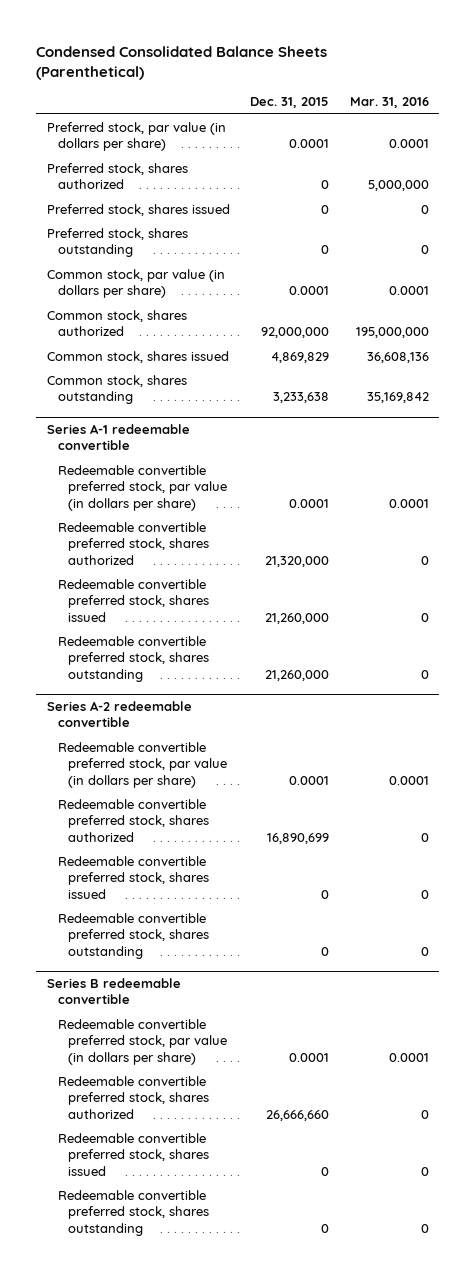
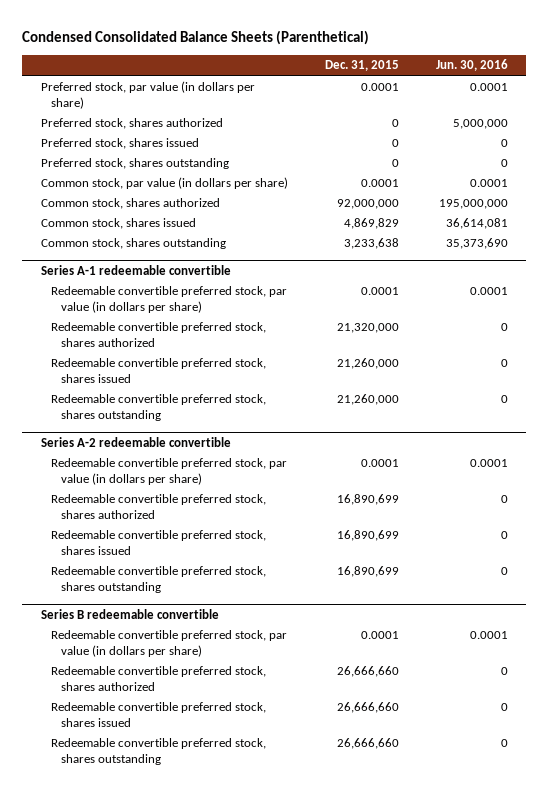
[349,97,429,109] Mar. 31, 2016 -> none
none -> [435,59,508,72] Jun. 30, 2016
[321,889,330,899] 0 -> [336,530,399,542] 16,890,699
[321,946,330,956] 0 -> [336,566,399,578] 16,890,699
[321,1166,330,1176] 0 -> [336,702,399,714] 26,666,660
[321,1223,330,1233] 0 -> [336,738,399,750] 26,666,660

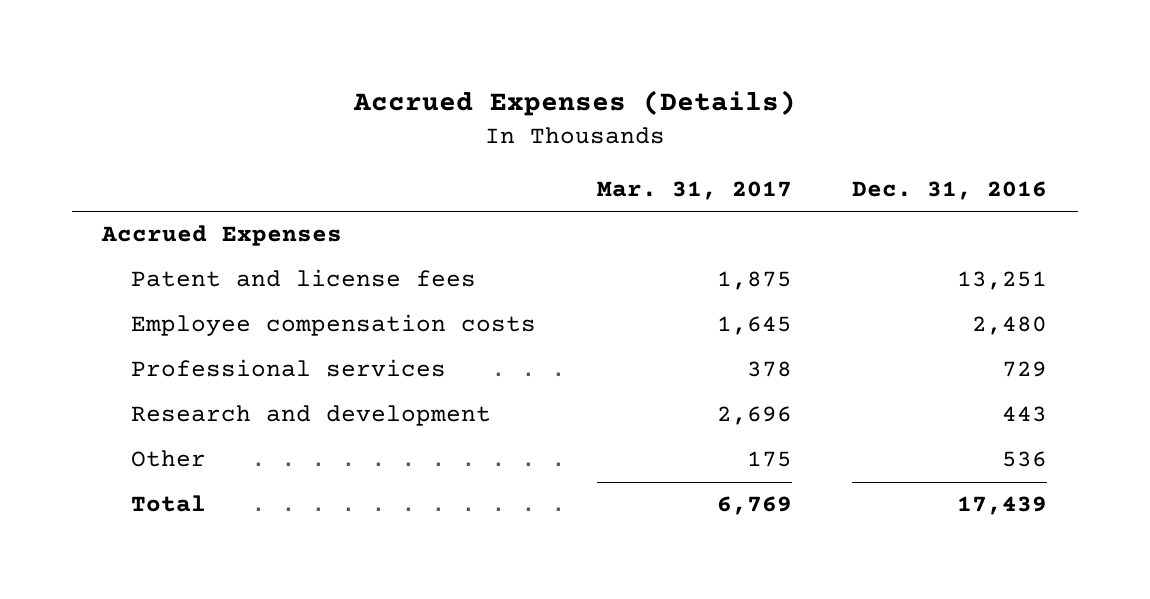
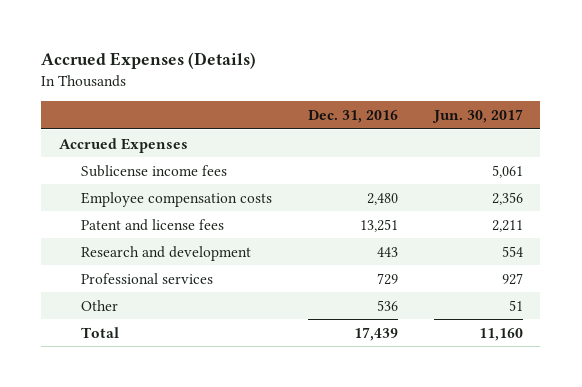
[596,181,792,201] Mar. 31, 2017 -> none
none -> [431,108,523,123] Jun. 30, 2017
none -> [80,164,227,177] Sublicense income fees
[130,269,476,288] Patent and license fees -> [80,218,224,231] Patent and license fees
[130,359,446,378] Professional services -> [80,272,213,284] Professional services

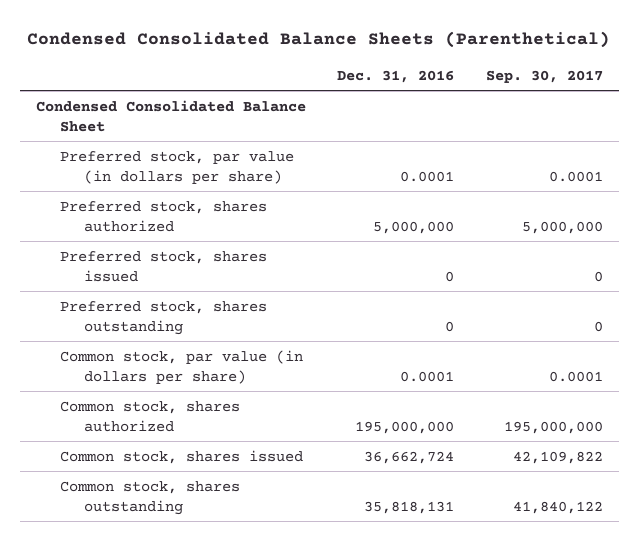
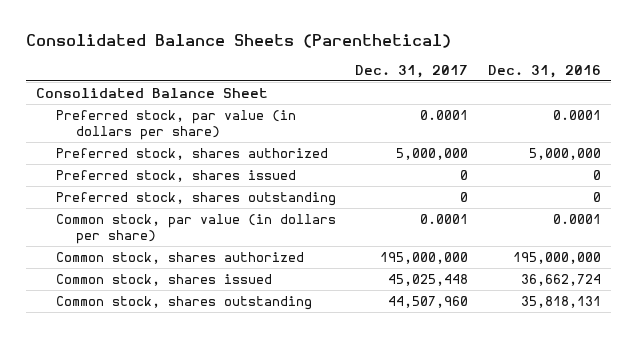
[27,31,611,49] Condensed Consolidated Balance Sheets (Parenthetical) -> [25,34,451,49] Consolidated Balance Sheets (Parenthetical)
[486,69,604,83] Sep. 30, 2017 -> none
none -> [355,64,469,78] Dec. 31, 2017
[35,99,306,132] Condensed Consolidated Balance Sheet -> [35,87,268,98] Consolidated Balance Sheet

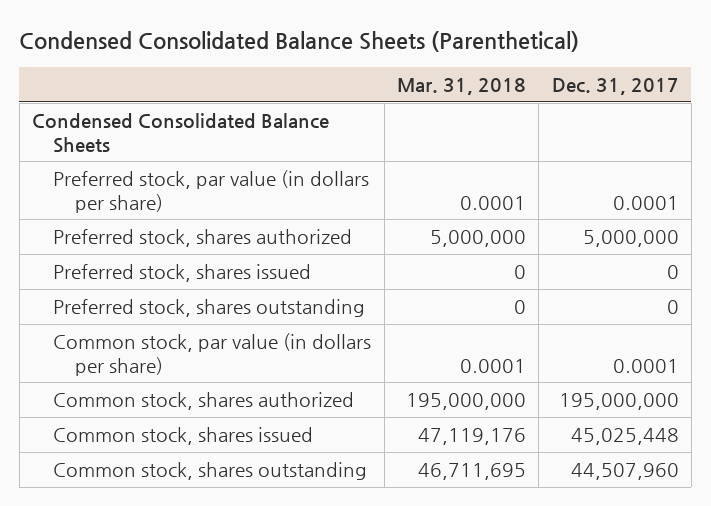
[25,34,451,49] Consolidated Balance Sheets (Parenthetical) -> [19,31,580,53] Condensed Consolidated Balance Sheets (Parenthetical)
[487,64,601,78] Dec. 31, 2016 -> none
none -> [396,78,526,96] Mar. 31, 2018
[35,87,268,98] Consolidated Balance Sheet -> [31,112,329,153] Condensed Consolidated Balance Sheets

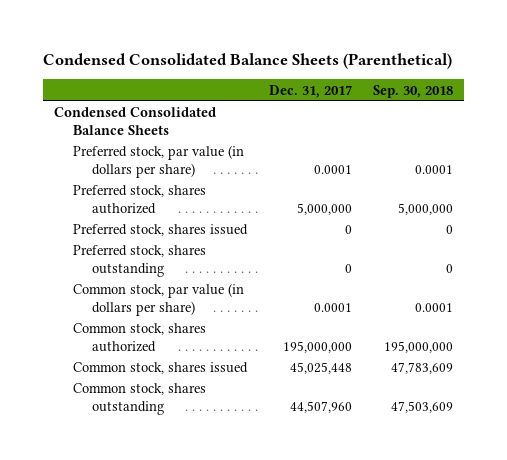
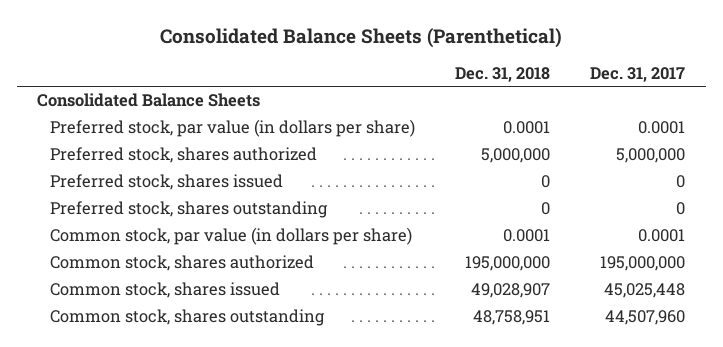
[42,52,452,69] Condensed Consolidated Balance Sheets (Parenthetical) -> [160,27,563,48] Consolidated Balance Sheets (Parenthetical)
[373,84,454,98] Sep. 30, 2018 -> none
none -> [455,66,551,82] Dec. 31, 2018
[53,107,216,135] Condensed Consolidated Balance Sheets -> [37,93,261,108] Consolidated Balance Sheets

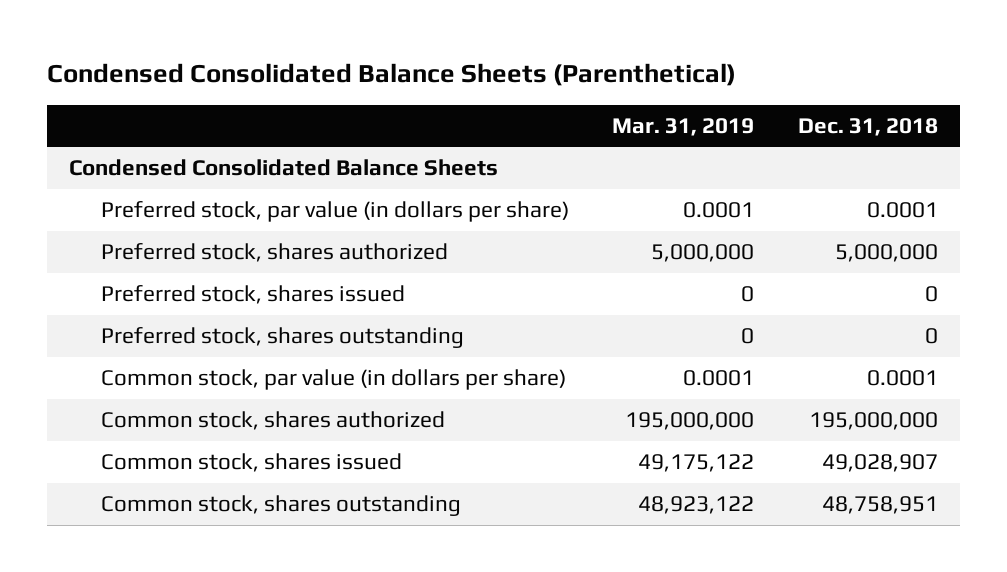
[160,27,563,48] Consolidated Balance Sheets (Parenthetical) -> [46,63,736,87] Condensed Consolidated Balance Sheets (Parenthetical)
[590,66,686,82] Dec. 31, 2017 -> none
none -> [612,117,755,136] Mar. 31, 2019
[37,93,261,108] Consolidated Balance Sheets -> [68,159,498,177] Condensed Consolidated Balance Sheets

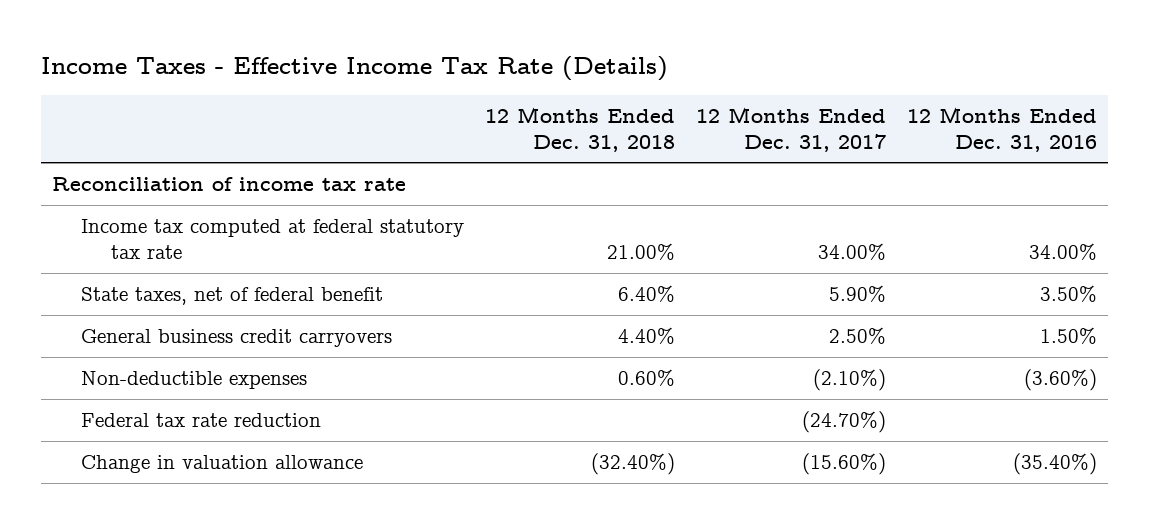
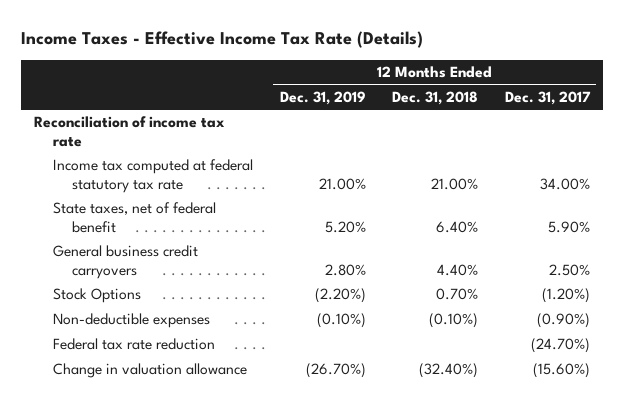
[907,106,1098,152] 12 Months Ended Dec. 31, 2016 -> none
none -> [279,91,366,106] Dec. 31, 2019
none -> [53,288,142,304] Stock Options
[618,369,676,387] 0.60% -> [429,313,479,329] (0.10%)
[813,369,887,392] (2.10%) -> [536,313,590,329] (0.90%)

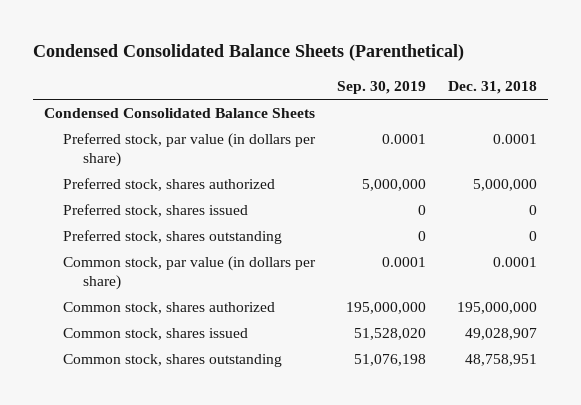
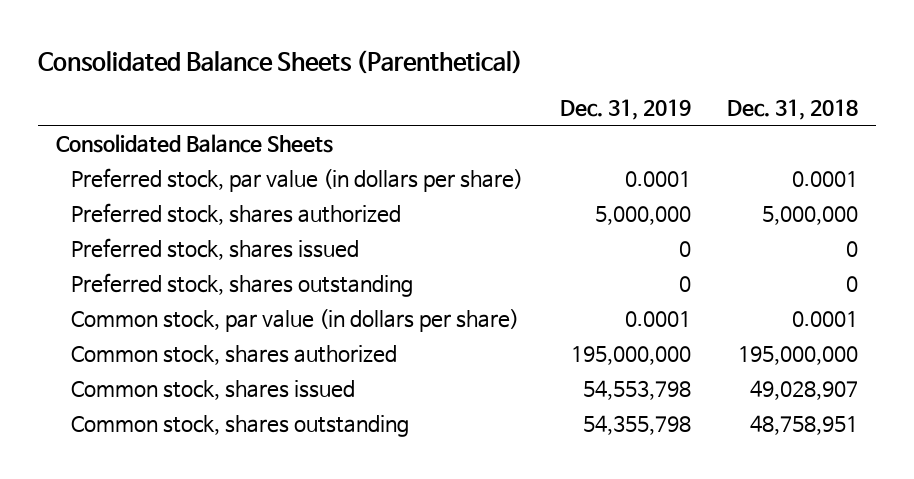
[32,44,464,62] Condensed Consolidated Balance Sheets (Parenthetical) -> [37,49,523,74] Consolidated Balance Sheets (Parenthetical)
[337,81,427,95] Sep. 30, 2019 -> none
none -> [559,99,691,121] Dec. 31, 2019
[43,108,315,119] Condensed Consolidated Balance Sheets -> [55,133,333,153] Consolidated Balance Sheets

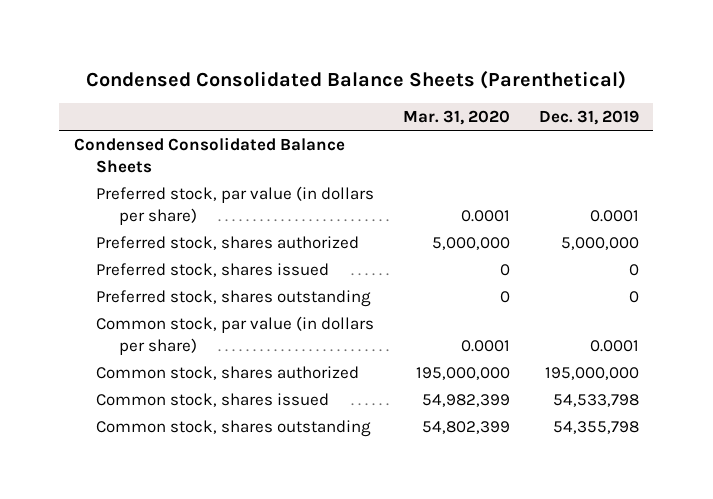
[37,49,523,74] Consolidated Balance Sheets (Parenthetical) -> [86,70,627,90] Condensed Consolidated Balance Sheets (Parenthetical)
[727,99,859,121] Dec. 31, 2018 -> none
none -> [403,110,511,126] Mar. 31, 2020
[55,133,333,153] Consolidated Balance Sheets -> [73,136,345,174] Condensed Consolidated Balance Sheets
[582,379,691,400] 54,553,798 -> [552,393,639,407] 54,533,798

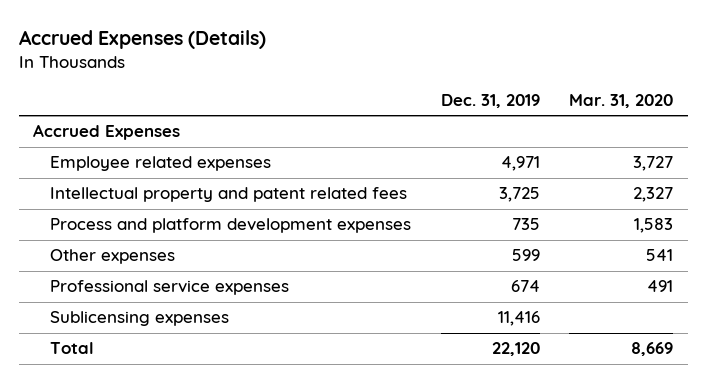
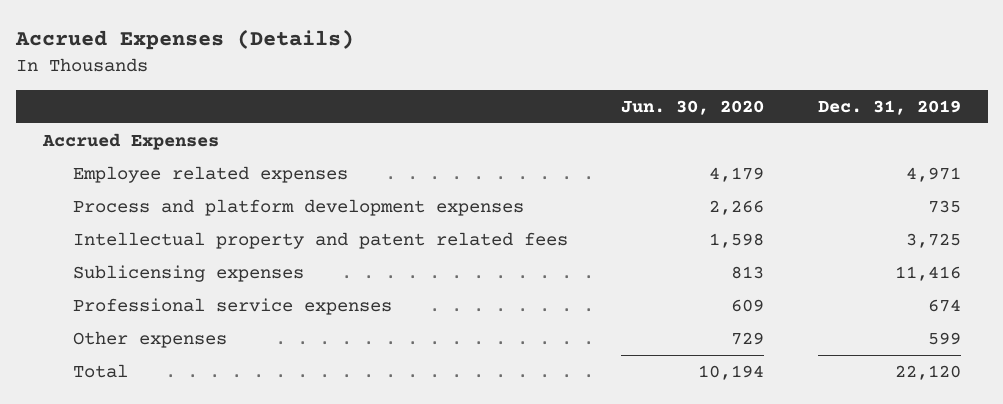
[568,94,673,109] Mar. 31, 2020 -> none
none -> [621,99,765,115] Jun. 30, 2020
[50,187,408,203] Intellectual property and patent related fees -> [72,231,568,249] Intellectual property and patent related fees
[50,280,290,296] Professional service expenses -> [72,297,392,315] Professional service expenses
[50,249,176,265] Other expenses -> [72,330,227,348] Other expenses

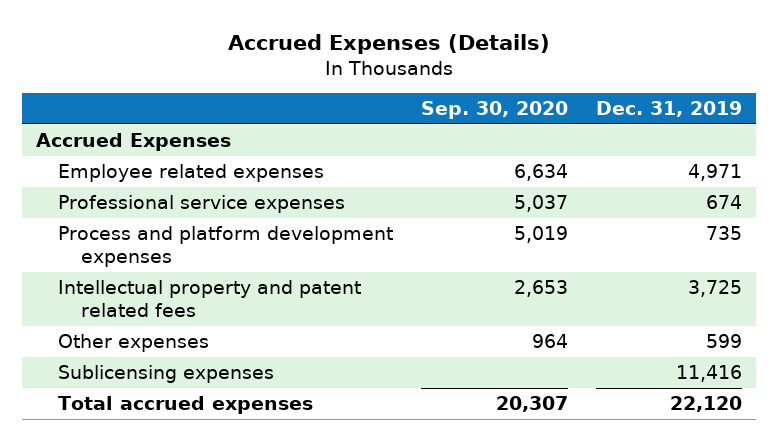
[621,99,765,115] Jun. 30, 2020 -> none
none -> [420,100,568,119] Sep. 30, 2020
[72,297,392,315] Professional service expenses -> [58,194,346,213] Professional service expenses
[72,264,304,282] Sublicensing expenses -> [58,364,275,383] Sublicensing expenses
[72,363,128,378] Total -> [58,395,314,414] Total accrued expenses

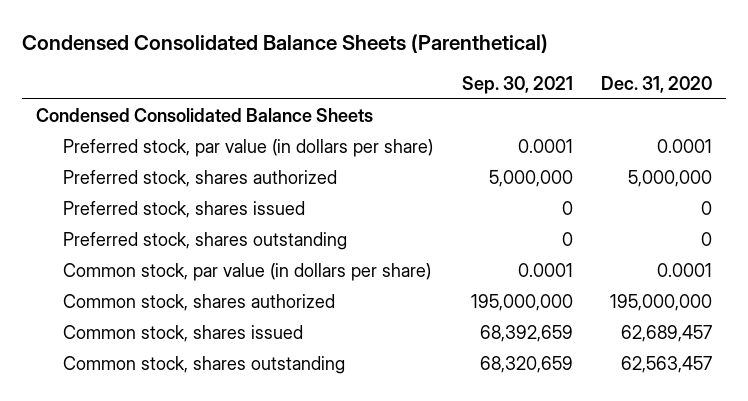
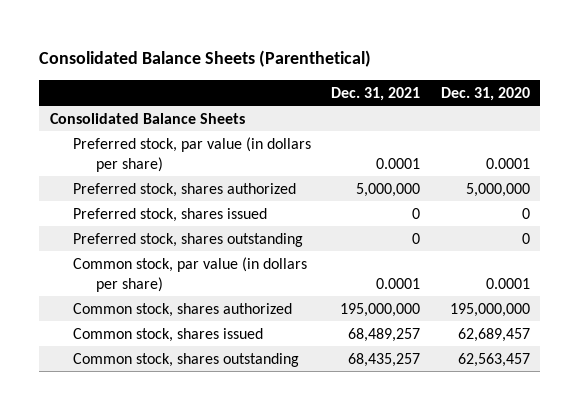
[22,33,549,53] Condensed Consolidated Balance Sheets (Parenthetical) -> [39,49,372,67] Consolidated Balance Sheets (Parenthetical)
[461,75,573,94] Sep. 30, 2021 -> none
none -> [331,86,421,101] Dec. 31, 2021
[36,108,374,123] Condensed Consolidated Balance Sheets -> [49,112,245,124] Consolidated Balance Sheets

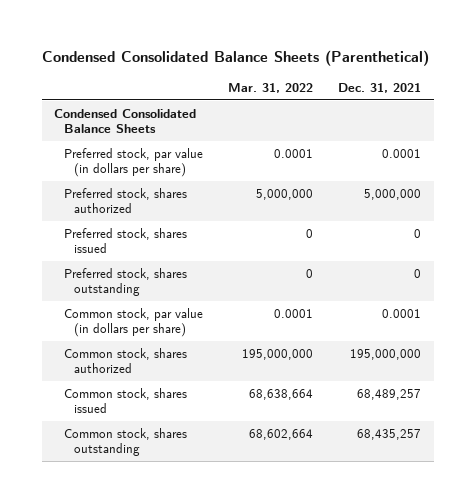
[39,49,372,67] Consolidated Balance Sheets (Parenthetical) -> [41,50,429,67] Condensed Consolidated Balance Sheets (Parenthetical)
[440,86,530,101] Dec. 31, 2020 -> none
none -> [228,83,314,94] Mar. 31, 2022
[49,112,245,124] Consolidated Balance Sheets -> [54,109,197,134] Condensed Consolidated Balance Sheets

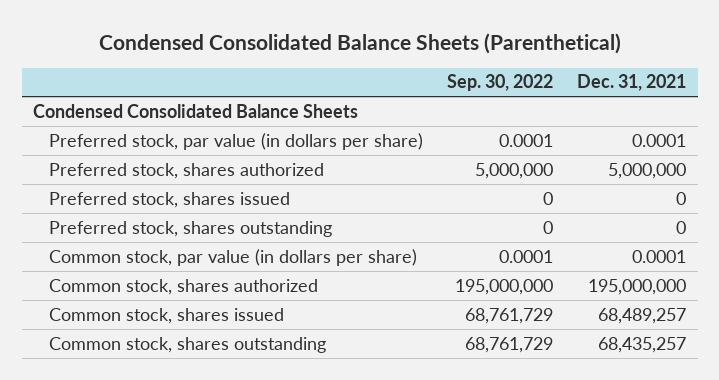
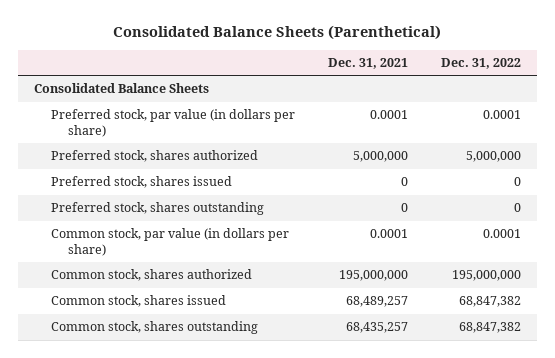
[98,32,621,54] Condensed Consolidated Balance Sheets (Parenthetical) -> [113,25,442,41] Consolidated Balance Sheets (Parenthetical)
[447,74,554,92] Sep. 30, 2022 -> none
none -> [440,57,521,69] Dec. 31, 2022
[33,103,359,118] Condensed Consolidated Balance Sheets -> [34,83,210,94] Consolidated Balance Sheets

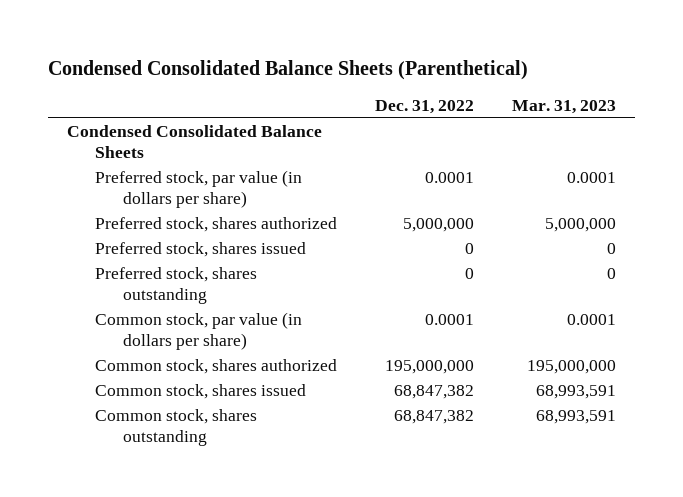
[113,25,442,41] Consolidated Balance Sheets (Parenthetical) -> [47,60,528,81] Condensed Consolidated Balance Sheets (Parenthetical)
[328,57,409,69] Dec. 31, 2021 -> none
none -> [511,99,616,114] Mar. 31, 2023
[34,83,210,94] Consolidated Balance Sheets -> [66,125,322,158] Condensed Consolidated Balance Sheets

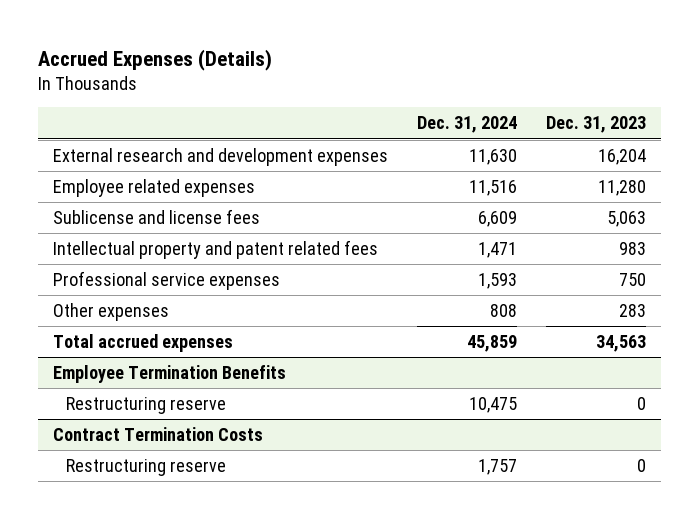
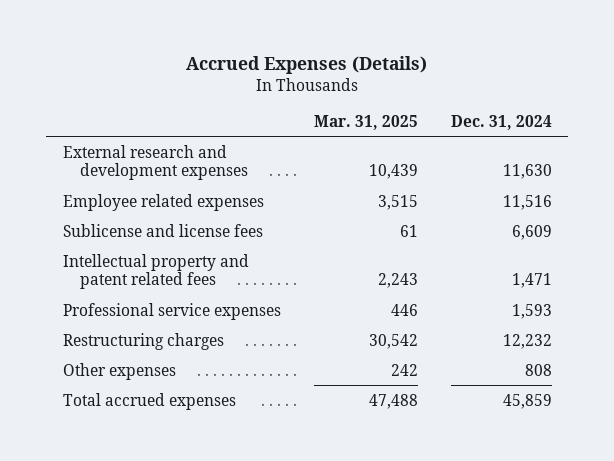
[546,116,647,134] Dec. 31, 2023 -> none
none -> [313,114,418,130] Mar. 31, 2025
none -> [62,332,224,350] Restructuring charges
[52,365,286,384] Employee Termination Benefits -> none
[65,397,226,415] Restructuring reserve -> none
[52,427,263,442] Contract Termination Costs -> none
[65,459,226,477] Restructuring reserve -> none

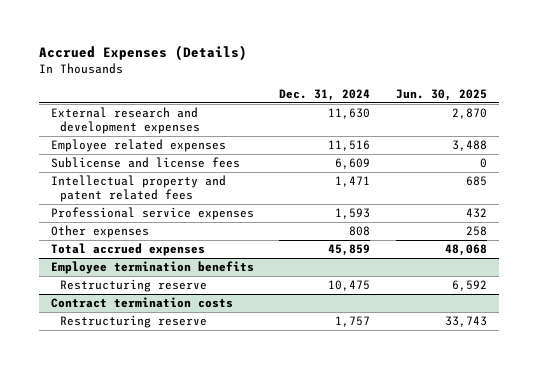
[313,114,418,130] Mar. 31, 2025 -> none
none -> [395,89,487,102] Jun. 30, 2025
[62,332,224,350] Restructuring charges -> none
none -> [51,260,255,274] Employee termination benefits
none -> [60,278,208,292] Restructuring reserve
none -> [51,296,234,308] Contract termination costs
none -> [60,314,208,328] Restructuring reserve

